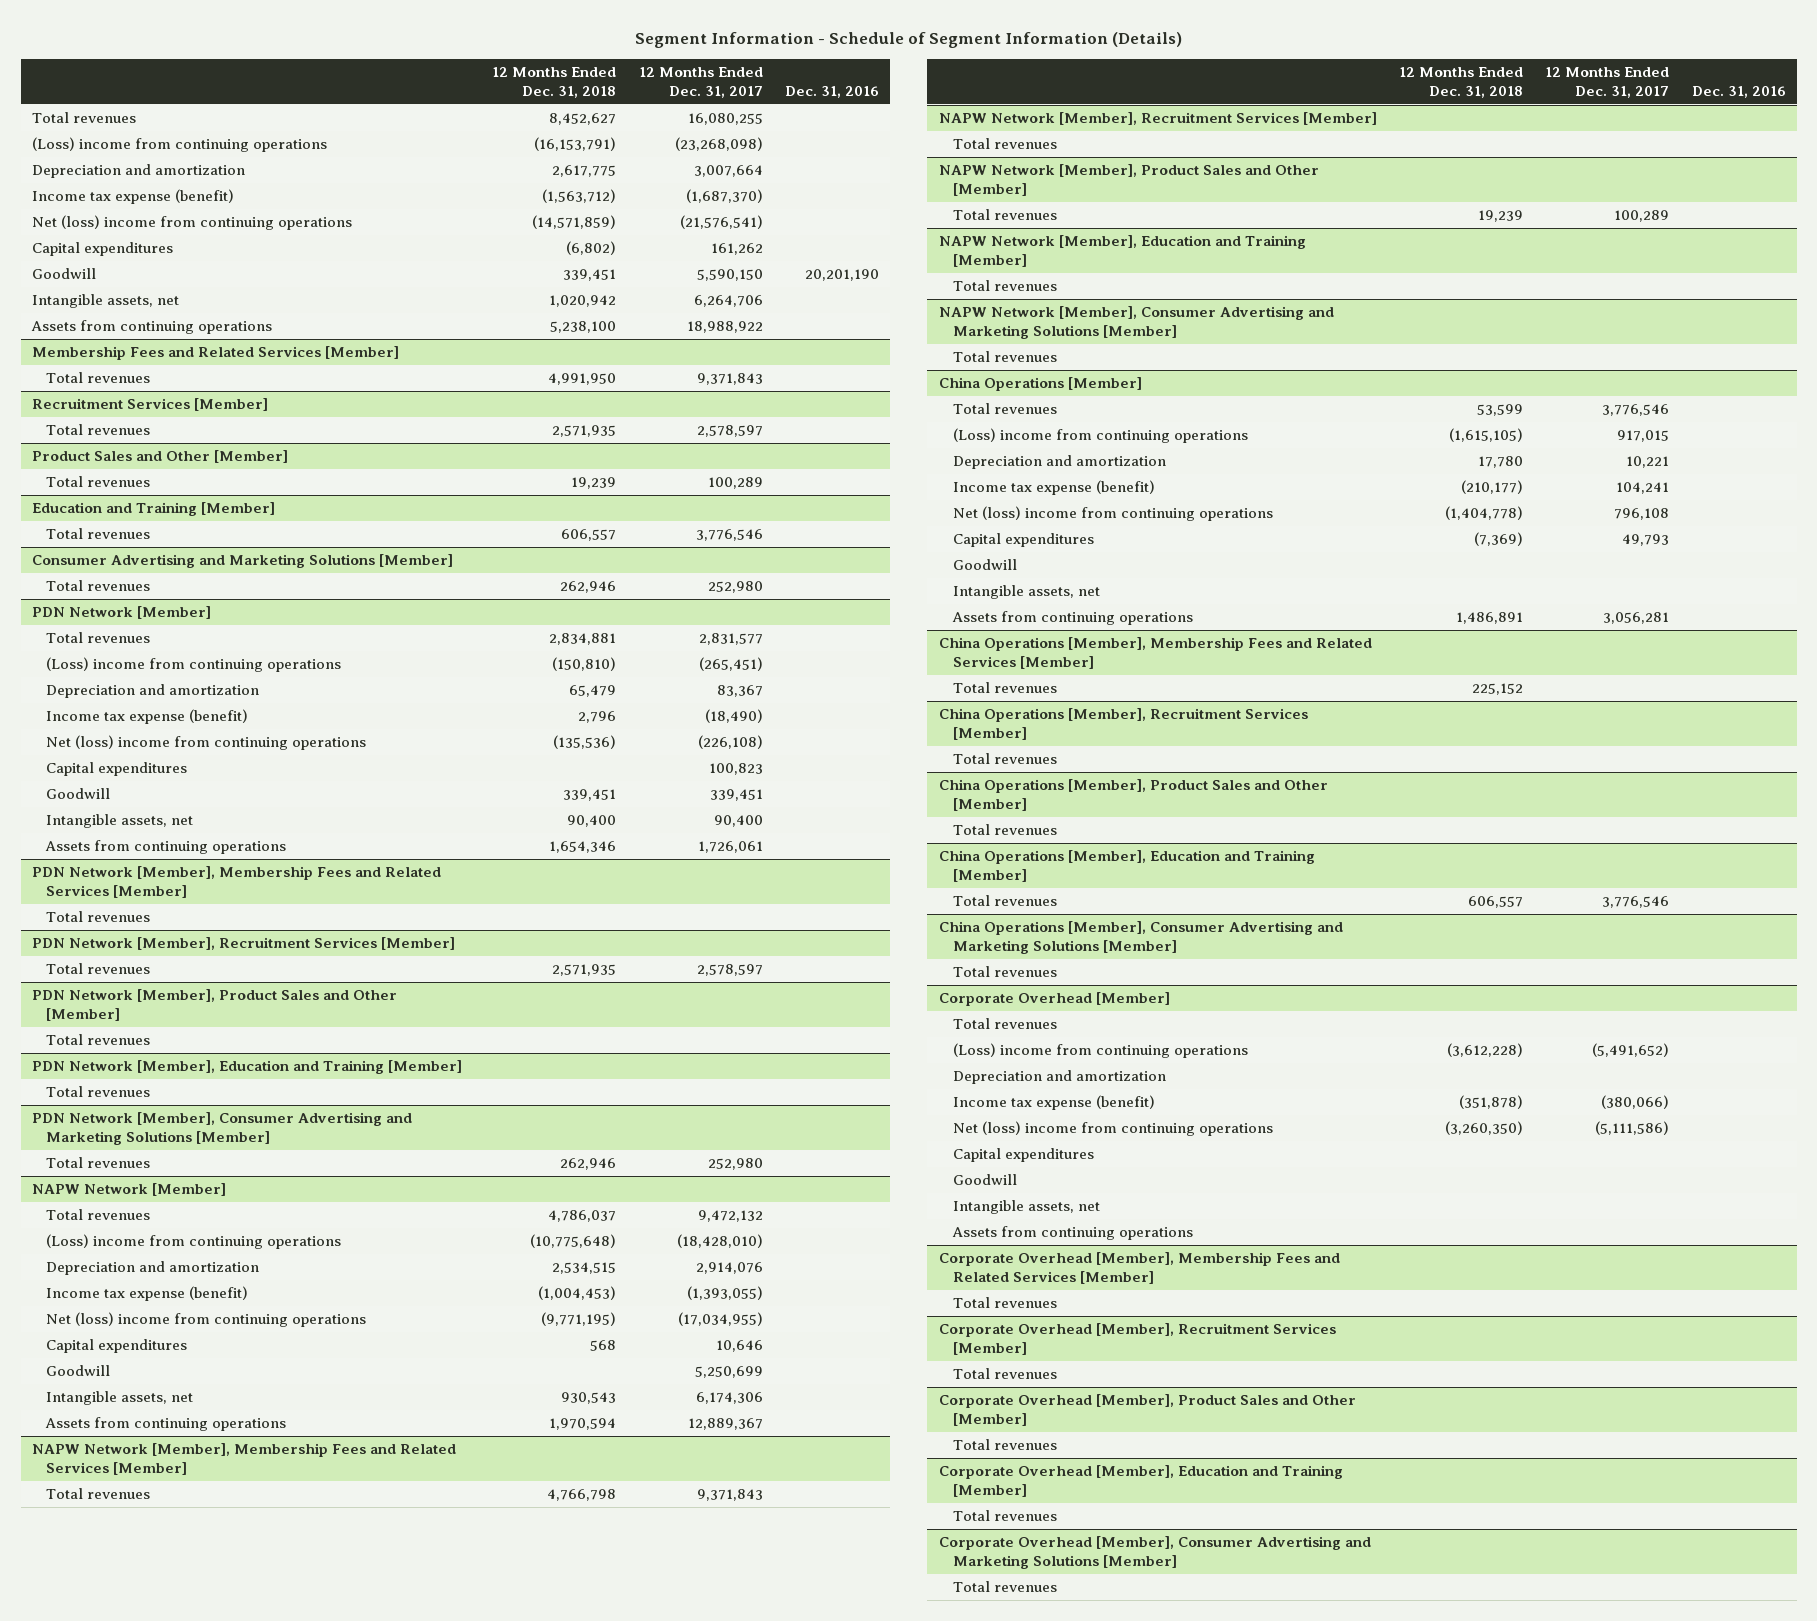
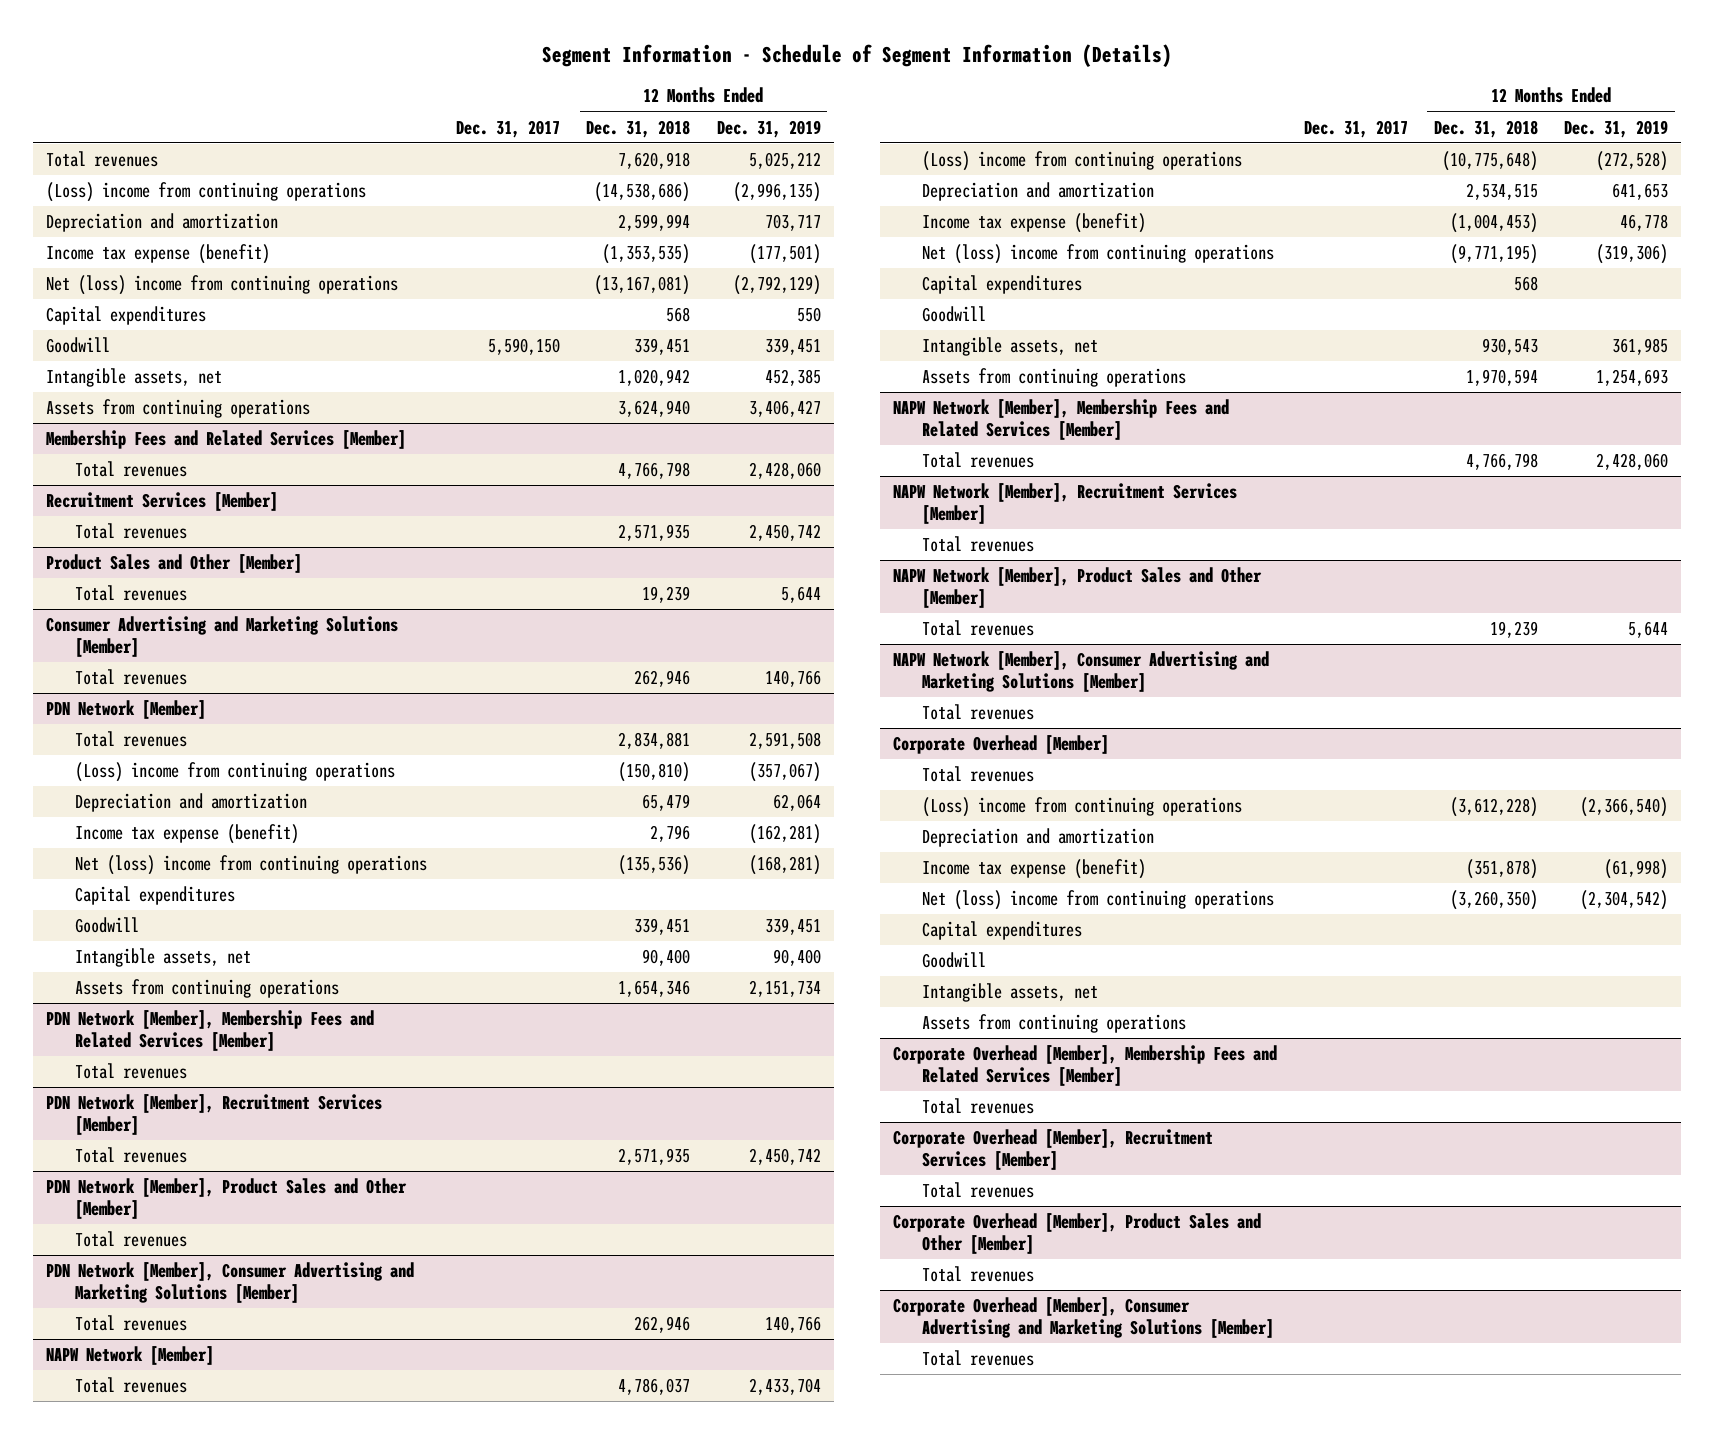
[638,66,763,98] 12 Months Ended Dec. 31, 2017 -> none
[784,85,879,98] Dec. 31, 2016 -> none
none -> [456,119,561,138] Dec. 31, 2017
none -> [716,119,821,138] Dec. 31, 2019
[549,113,617,126] 8,452,627 -> [618,152,691,170] 7,620,918
[534,137,617,152] (16,153,791) -> [594,182,691,203] (14,538,686)
[552,165,617,178] 2,617,775 -> [618,214,691,232] 2,599,994
[542,189,617,204] (1,563,712) -> [602,244,691,265] (1,353,535)
[532,215,617,230] (14,571,859) -> [594,275,691,296] (13,167,081)
[566,241,617,256] (6,802) -> [666,307,691,323] 568
[550,321,617,334] 5,238,100 -> [618,400,691,418] 3,624,940
[548,373,617,386] 4,991,950 -> [618,462,691,480] 4,766,798
[31,502,275,517] Education and Training [Member] -> none
[46,528,151,540] Total revenues -> none
[31,1060,462,1075] PDN Network [Member], Education and Training [Member] -> none
[46,1086,151,1098] Total revenues -> none
[938,235,1306,268] NAPW Network [Member], Education and Training [Member] -> none
[952,280,1057,292] Total revenues -> none
[938,377,1142,392] China Operations [Member] -> none
[952,403,1057,415] Total revenues -> none
[952,428,1248,444] (Loss) income from continuing operations -> none
[952,455,1166,470] Depreciation and amortization -> none
[952,480,1155,496] Income tax expense (benefit) -> none
[952,506,1273,522] Net (loss) income from continuing operations -> none
[952,533,1094,548] Capital expenditures -> none
[952,559,1017,571] Goodwill -> none
[952,585,1100,600] Intangible assets, net -> none
[951,611,1193,626] Assets from continuing operations -> none
[938,637,1372,670] China Operations [Member], Membership Fees and Related Services [Member] -> none
[952,682,1057,694] Total revenues -> none
[938,708,1308,741] China Operations [Member], Recruitment Services [Member] -> none
[952,753,1057,765] Total revenues -> none
[938,779,1328,812] China Operations [Member], Product Sales and Other [Member] -> none
[952,824,1057,836] Total revenues -> none
[938,850,1315,883] China Operations [Member], Education and Training [Member] -> none
[952,895,1057,907] Total revenues -> none
[938,921,1343,955] China Operations [Member], Consumer Advertising and Marketing Solutions [Member] -> none
[952,966,1057,978] Total revenues -> none
[938,1465,1343,1498] Corporate Overhead [Member], Education and Training [Member] -> none
[952,1510,1057,1522] Total revenues -> none

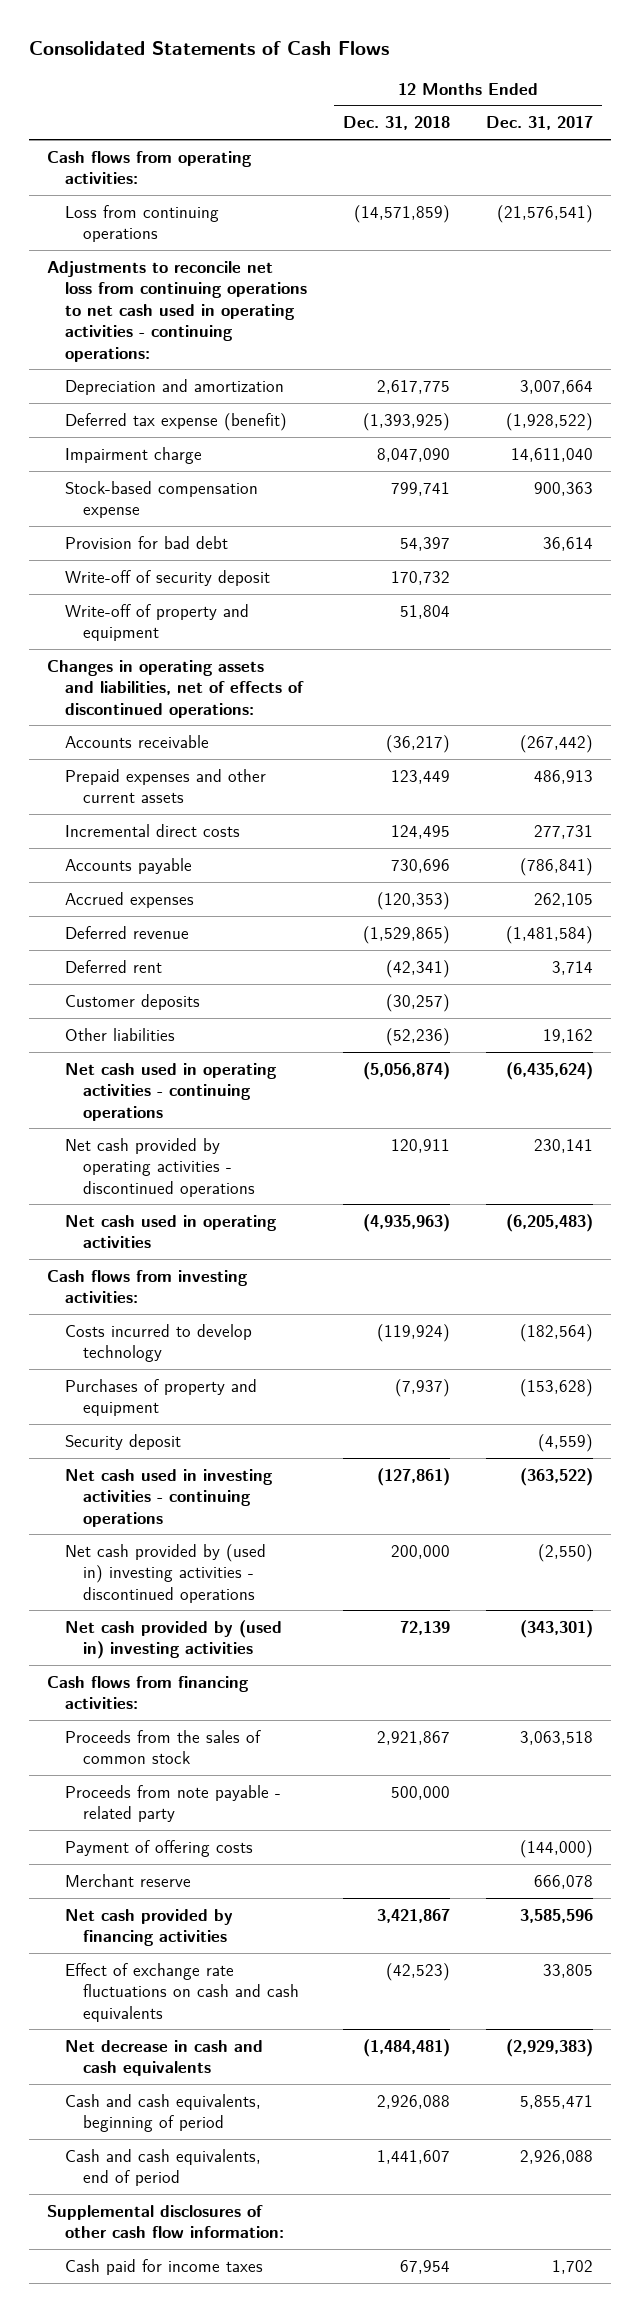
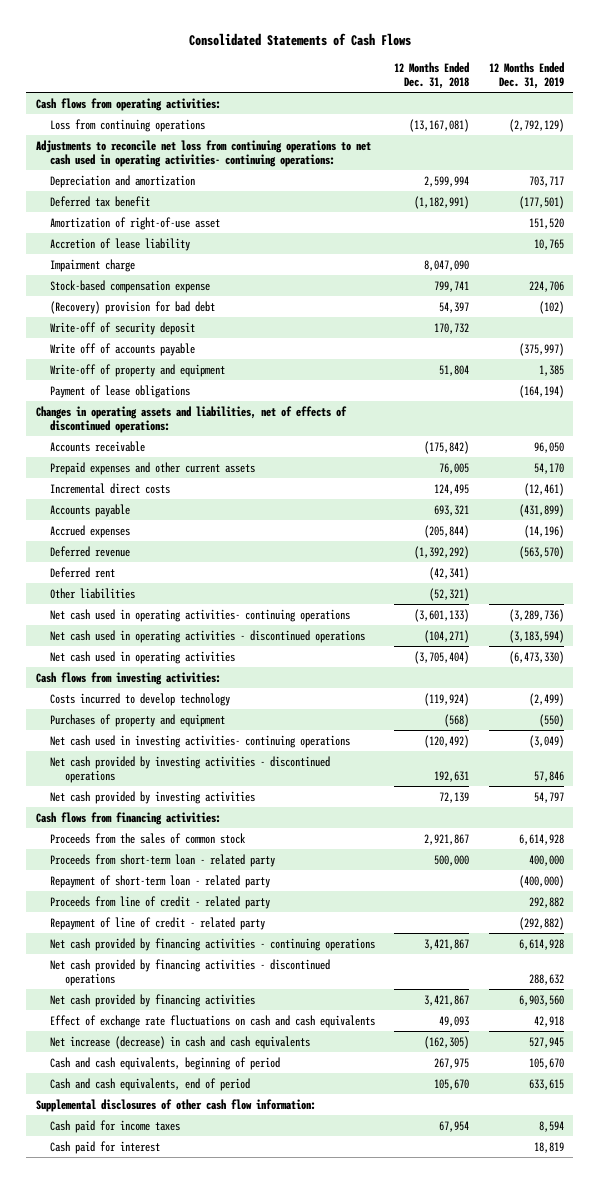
[486,116,594,131] Dec. 31, 2017 -> none
none -> [488,61,564,90] 12 Months Ended Dec. 31, 2019
[354,204,451,223] (14,571,859) -> [409,118,470,132] (13,167,081)
[46,260,307,362] Adjustments to reconcile net loss from continuing operations to net cash used in operating activities - continuing operations: -> [35,139,371,168] Adjustments to reconcile net loss from continuing operations to net cash used in operating activities- continuing operations:
[377,379,451,394] 2,617,775 -> [424,175,470,187] 2,599,994
[64,412,287,431] Deferred tax expense (benefit) -> [50,195,151,207] Deferred tax benefit
[363,412,451,431] (1,393,925) -> [414,195,470,209] (1,182,991)
none -> [50,216,221,230] Amortization of right-of-use asset
none -> [50,237,191,251] Accretion of lease liability
[64,535,228,549] Provision for bad debt -> [50,300,216,314] (Recovery) provision for bad debt
none -> [50,342,196,356] Write off of accounts payable
none -> [50,384,191,398] Payment of lease obligations
[386,734,451,753] (36,217) -> [424,440,470,454] (175,842)
[391,769,451,784] 123,449 -> [439,462,470,474] 76,005
[391,858,451,873] 730,696 -> [434,504,470,516] 693,321
[377,891,451,910] (120,353) -> [424,524,470,538] (205,844)
[363,925,451,944] (1,529,865) -> [414,545,470,559] (1,392,292)
[64,993,200,1010] Customer deposits -> none
[386,1027,451,1046] (52,236) -> [429,587,470,601] (52,321)
[64,1062,277,1121] Net cash used in operating activities - continuing operations -> [50,608,351,622] Net cash used in operating activities- continuing operations
[363,1061,451,1080] (5,056,874) -> [414,608,470,622] (3,601,133)
[64,1137,256,1197] Net cash provided by operating activities - discontinued operations -> [50,629,366,643] Net cash used in operating activities - discontinued operations
[391,1138,451,1153] 120,911 -> [424,629,470,643] (104,271)
[363,1213,451,1232] (4,935,963) -> [414,650,470,664] (3,705,404)
[64,1433,181,1450] Security deposit -> none
[395,1378,451,1397] (7,937) -> [444,713,470,727] (568)
[64,1468,273,1527] Net cash used in investing activities - continuing operations -> [50,734,351,748] Net cash used in investing activities- continuing operations
[377,1467,451,1486] (127,861) -> [424,734,470,748] (120,492)
[64,1543,266,1603] Net cash provided by (used in) investing activities - discontinued operations -> [50,755,331,784] Net cash provided by investing activities - discontinued operations
[391,1544,451,1559] 200,000 -> [434,771,470,783] 192,631
[64,1619,282,1660] Net cash provided by (used in) investing activities -> [50,790,256,804] Net cash provided by investing activities
[64,1839,253,1857] Payment of offering costs -> none
[64,1873,191,1887] Merchant reserve -> none
[64,1784,281,1823] Proceeds from note payable - related party -> [50,853,276,867] Proceeds from short-term loan - related party
none -> [50,874,271,888] Repayment of short-term loan - related party
none -> [50,895,271,909] Proceeds from line of credit - related party
none -> [50,916,266,930] Repayment of line of credit - related party
none -> [50,937,376,951] Net cash provided by financing activities - continuing operations
none -> [50,958,331,987] Net cash provided by financing activities - discontinued operations
[386,1962,451,1981] (42,523) -> [439,1015,470,1027] 49,093
[64,2039,263,2077] Net decrease in cash and cash equivalents -> [50,1035,311,1049] Net increase (decrease) in cash and cash equivalents
[363,2038,451,2057] (1,484,481) -> [424,1035,470,1049] (162,305)
[377,2094,451,2109] 2,926,088 -> [434,1057,470,1069] 267,975
[377,2149,451,2164] 1,441,607 -> [434,1078,470,1090] 105,670
none -> [50,1140,161,1154] Cash paid for interest

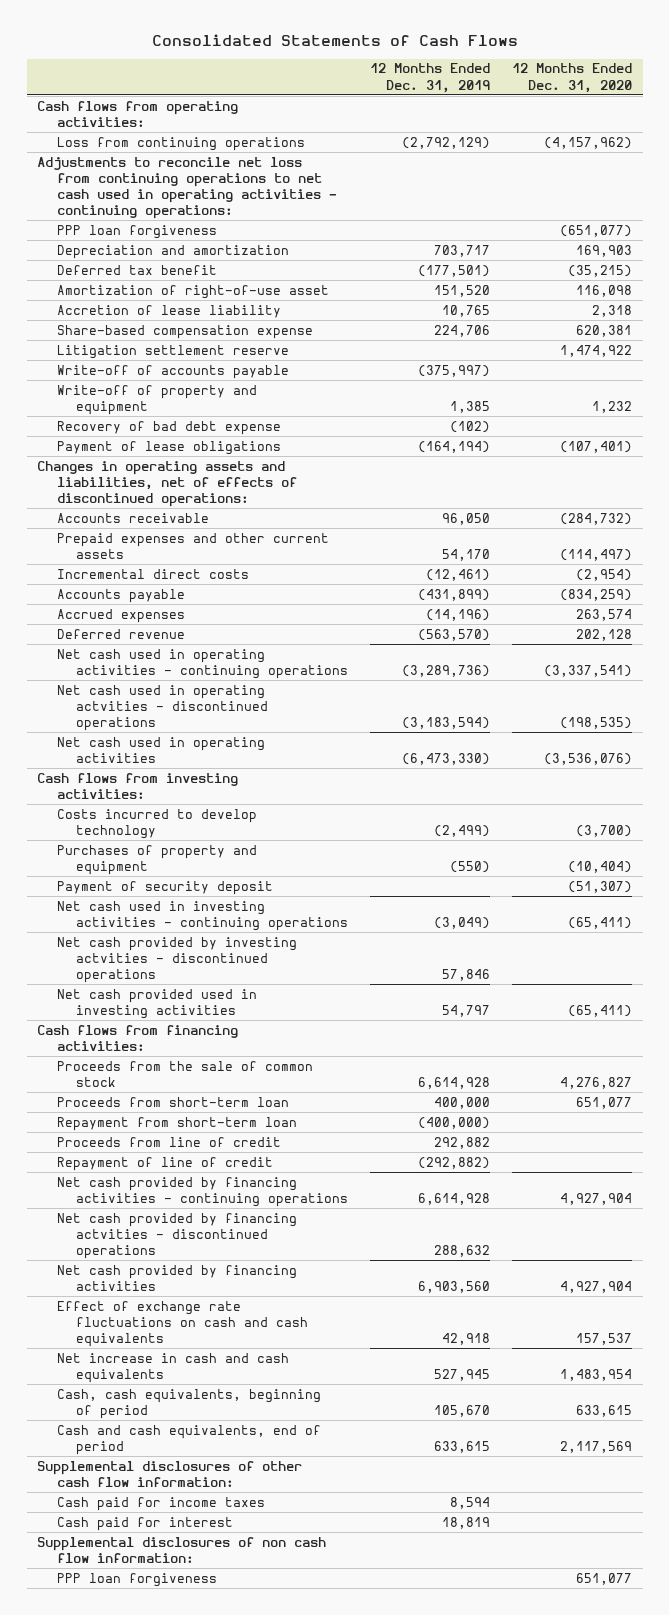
[394,61,470,90] 12 Months Ended Dec. 31, 2018 -> none
none -> [511,63,632,93] 12 Months Ended Dec. 31, 2020
[35,139,371,168] Adjustments to reconcile net loss from continuing operations to net cash used in operating activities- continuing operations: -> [37,156,337,220] Adjustments to reconcile net loss from continuing operations to net cash used in operating activities - continuing operations:
none -> [56,224,217,239] PPP loan forgiveness
[50,258,136,272] Impairment charge -> none
[50,300,216,314] (Recovery) provision for bad debt -> none
[50,321,196,335] Write-off of security deposit -> none
[50,279,211,293] Stock-based compensation expense -> [56,324,313,339] Share-based compensation expense
none -> [56,344,289,359] Litigation settlement reserve
[50,342,196,356] Write off of accounts payable -> [56,364,289,379] Write-off of accounts payable
none -> [56,420,281,435] Recovery of bad debt expense
[50,566,116,578] Deferred rent -> none
[50,587,136,599] Other liabilities -> none
[50,608,351,622] Net cash used in operating activities- continuing operations -> [56,648,349,679] Net cash used in operating activities - continuing operations
[50,629,366,643] Net cash used in operating activities - discontinued operations -> [56,684,269,732] Net cash used in operating actvities - discontinued operations
none -> [56,880,273,895] Payment of security deposit
[50,734,351,748] Net cash used in investing activities- continuing operations -> [56,900,349,931] Net cash used in investing activities - continuing operations
[50,755,331,784] Net cash provided by investing activities - discontinued operations -> [56,936,297,984] Net cash provided by investing actvities - discontinued operations
[50,790,256,804] Net cash provided by investing activities -> [56,988,257,1019] Net cash provided used in investing activities
[50,832,247,844] Proceeds from the sales of common stock -> [56,1060,313,1087] Proceeds from the sale of common stock
[50,853,276,867] Proceeds from short-term loan - related party -> [56,1096,289,1107] Proceeds from short-term loan
[50,874,271,888] Repayment of short-term loan - related party -> [56,1116,297,1131] Repayment from short-term loan
[50,895,271,909] Proceeds from line of credit - related party -> [56,1136,281,1147] Proceeds from line of credit
[50,916,266,930] Repayment of line of credit - related party -> [56,1156,273,1171] Repayment of line of credit
[50,958,331,987] Net cash provided by financing activities - discontinued operations -> [56,1212,297,1260] Net cash provided by financing actvities - discontinued operations
[50,1035,311,1049] Net increase (decrease) in cash and cash equivalents -> [56,1352,289,1383] Net increase in cash and cash equivalents
[50,1056,281,1070] Cash and cash equivalents, beginning of period -> [56,1388,321,1419] Cash, cash equivalents, beginning of period
none -> [37,1536,327,1563] Supplemental disclosures of non cash flow information:
none -> [56,1572,217,1587] PPP loan forgiveness

